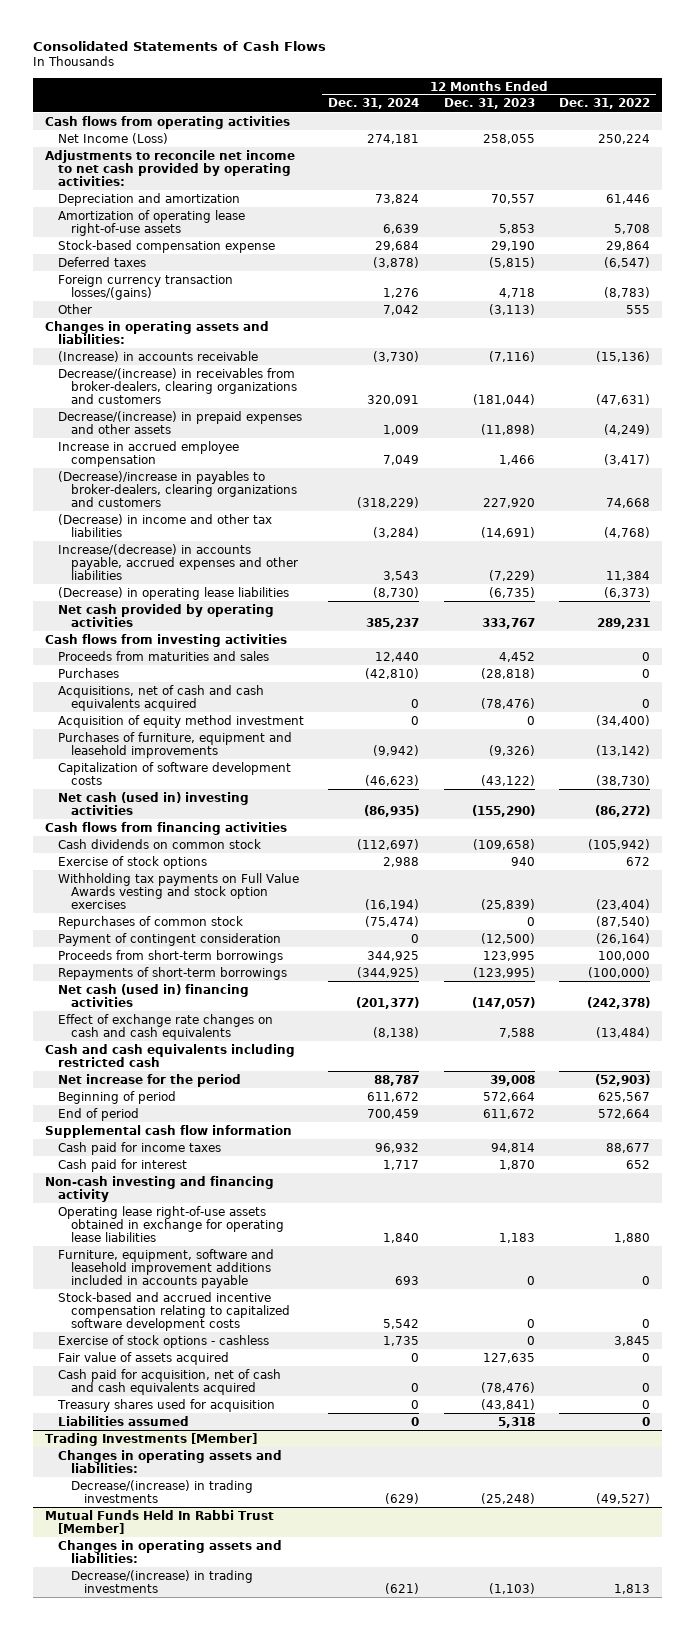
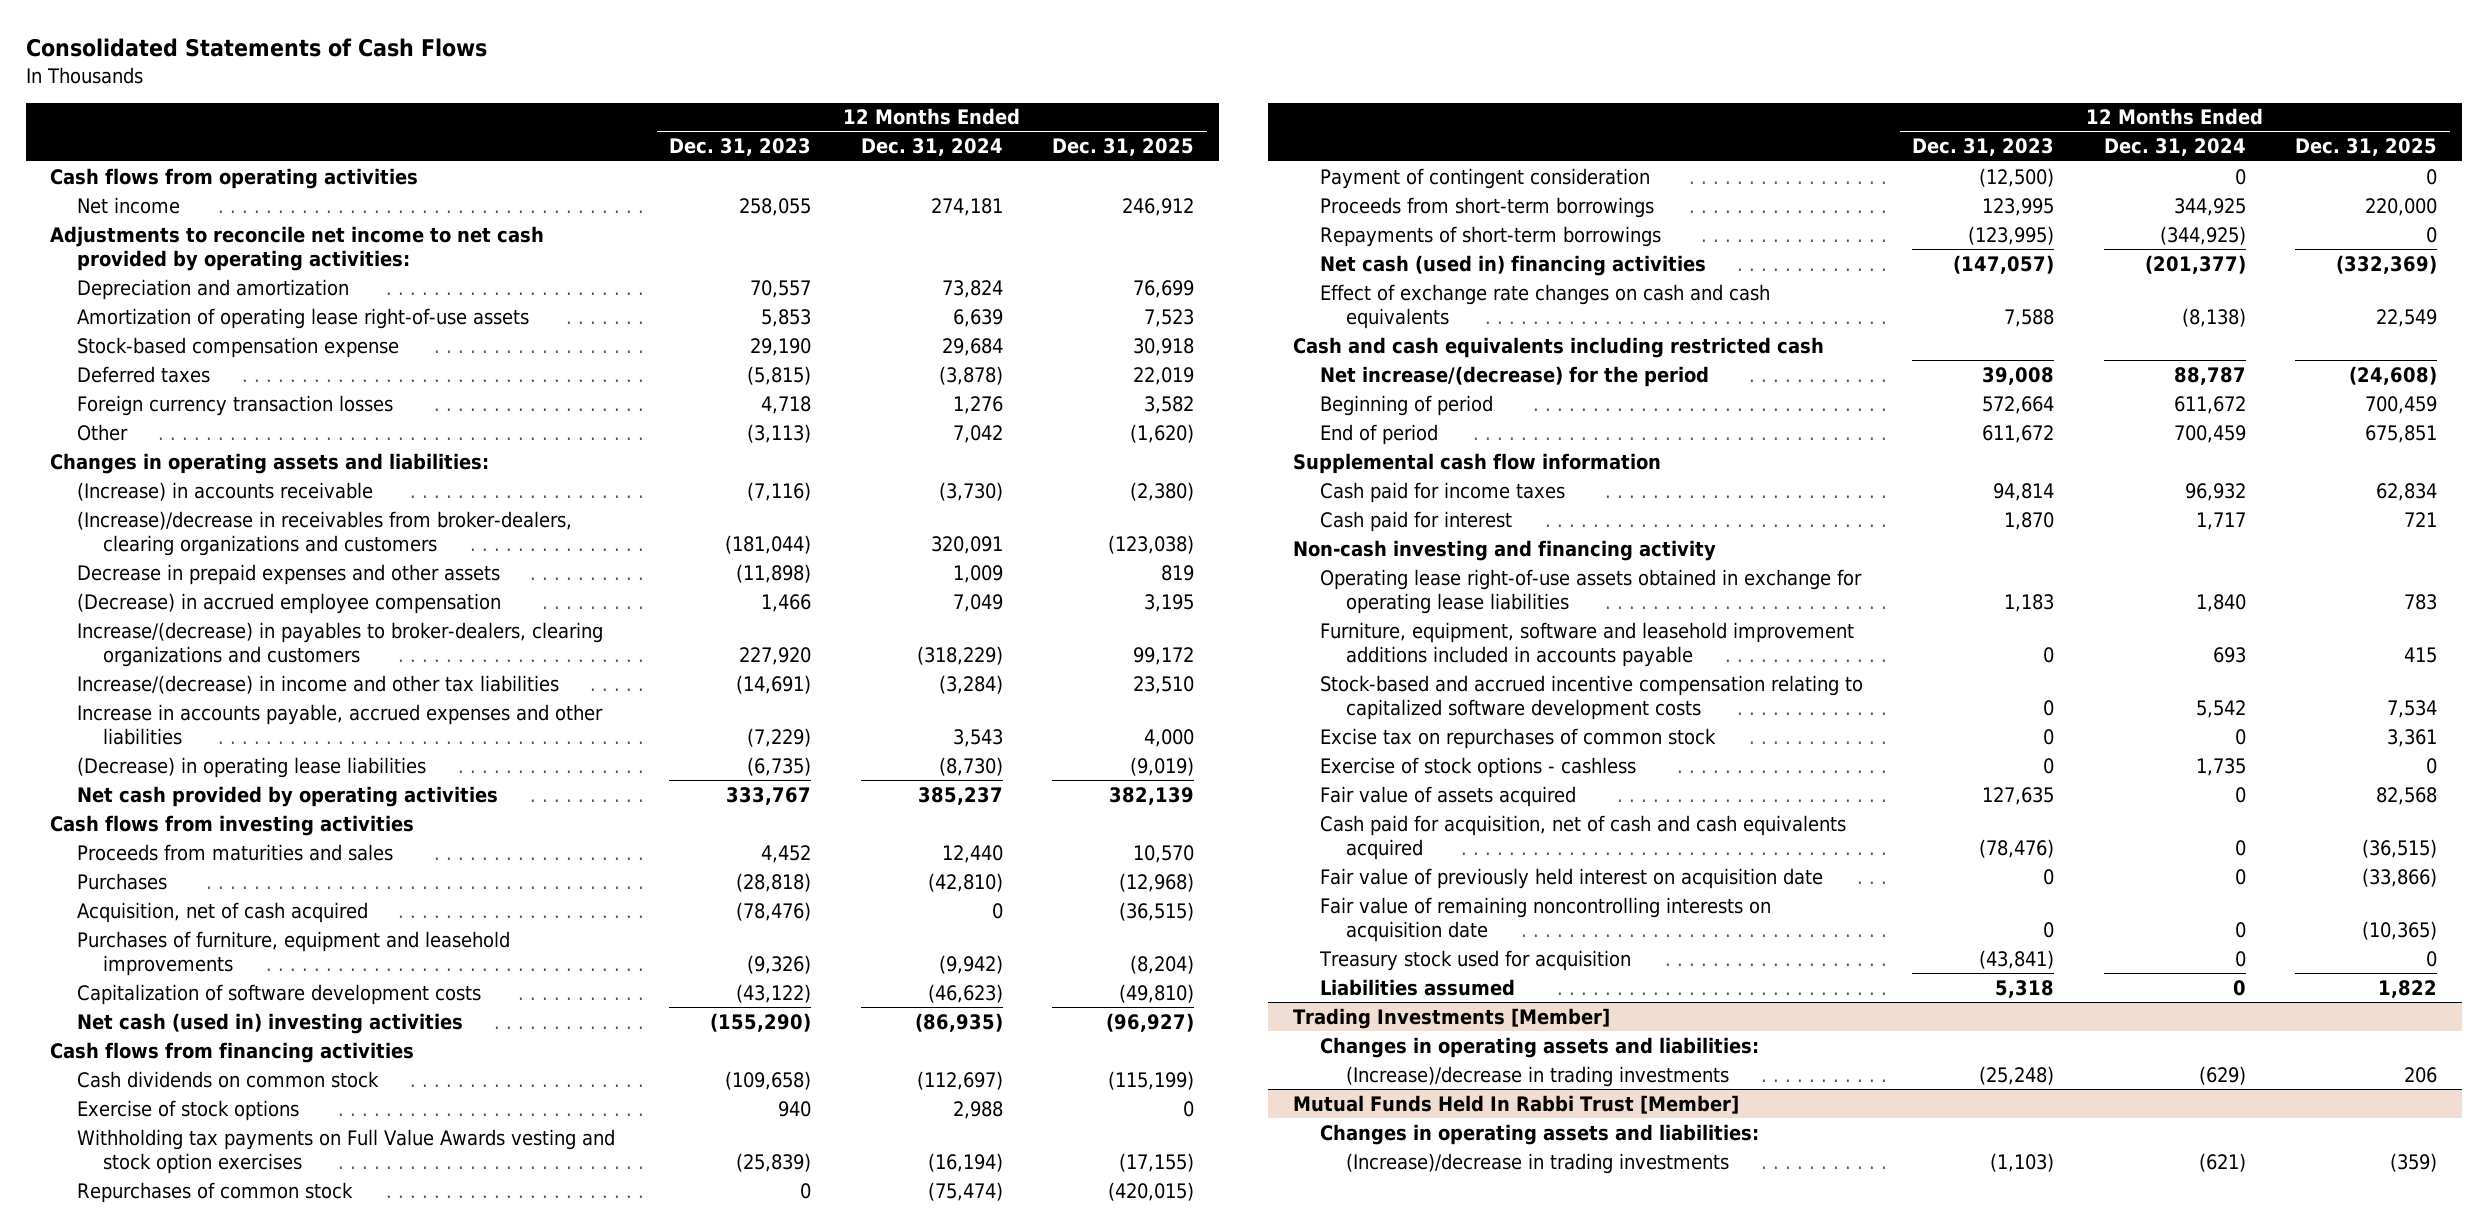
[558,98,650,110] Dec. 31, 2022 -> none
none -> [1052,138,1195,157] Dec. 31, 2025
[58,132,169,144] Net Income (Loss) -> [76,196,180,214] Net income
[58,274,234,300] Foreign currency transaction losses/(gains) -> [76,394,393,416] Foreign currency transaction losses
[58,367,297,405] Decrease/(increase) in receivables from broker-dealers, clearing organizations and customers -> [76,510,572,556] (Increase)/decrease in receivables from broker-dealers, clearing organizations and customers
[58,410,303,434] Decrease/(increase) in prepaid expenses and other assets -> [76,563,500,585] Decrease in prepaid expenses and other assets
[58,440,240,467] Increase in accrued employee compensation -> [76,592,501,614] (Decrease) in accrued employee compensation
[58,470,297,508] (Decrease)/increase in payables to broker-dealers, clearing organizations and customers -> [76,621,603,667] Increase/(decrease) in payables to broker-dealers, clearing organizations and customers
[58,513,273,537] (Decrease) in income and other tax liabilities -> [76,674,559,694] Increase/(decrease) in income and other tax liabilities
[58,543,298,581] Increase/(decrease) in accounts payable, accrued expenses and other liabilities -> [76,703,603,745] Increase in accounts payable, accrued expenses and other liabilities
[58,714,305,728] Acquisition of equity method investment -> none
[58,684,265,711] Acquisitions, net of cash and cash equivalents acquired -> [76,901,368,923] Acquisition, net of cash acquired
[58,1073,242,1087] Net increase for the period -> [1319,365,1709,387] Net increase/(decrease) for the period
none -> [1319,727,1716,749] Excise tax on repurchases of common stock
none -> [1319,867,1823,889] Fair value of previously held interest on acquisition date
none -> [1319,896,1771,942] Fair value of remaining noncontrolling interests on acquisition date
[57,1398,276,1412] Treasury shares used for acquisition -> [1318,949,1631,971] Treasury stock used for acquisition
[70,1479,253,1503] Decrease/(increase) in trading investments -> [1345,1065,1729,1087] (Increase)/decrease in trading investments
[70,1569,253,1593] Decrease/(increase) in trading investments -> [1345,1152,1729,1174] (Increase)/decrease in trading investments

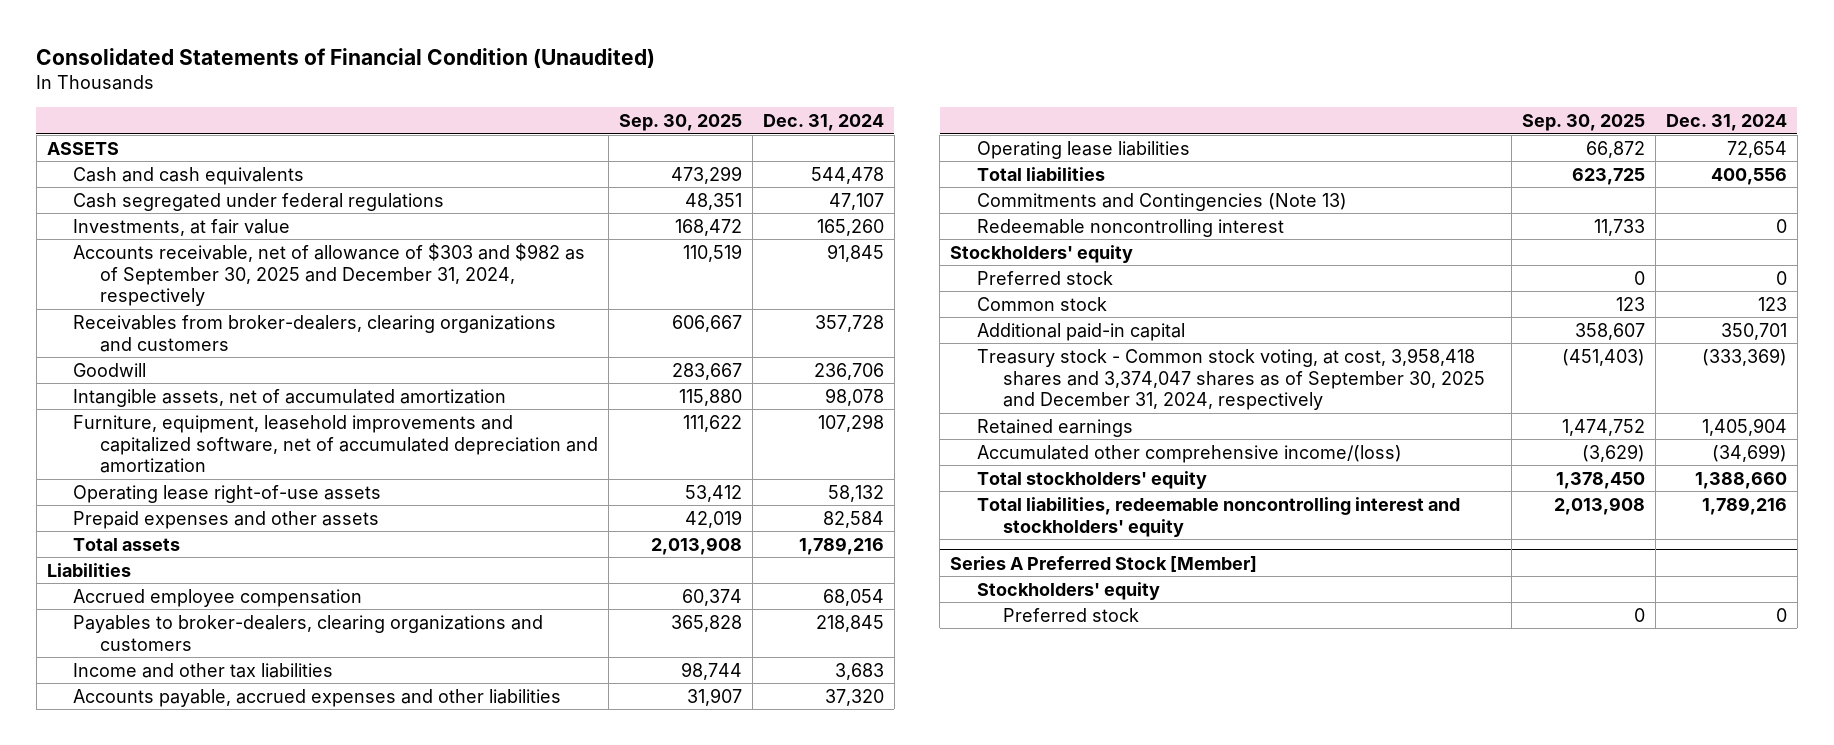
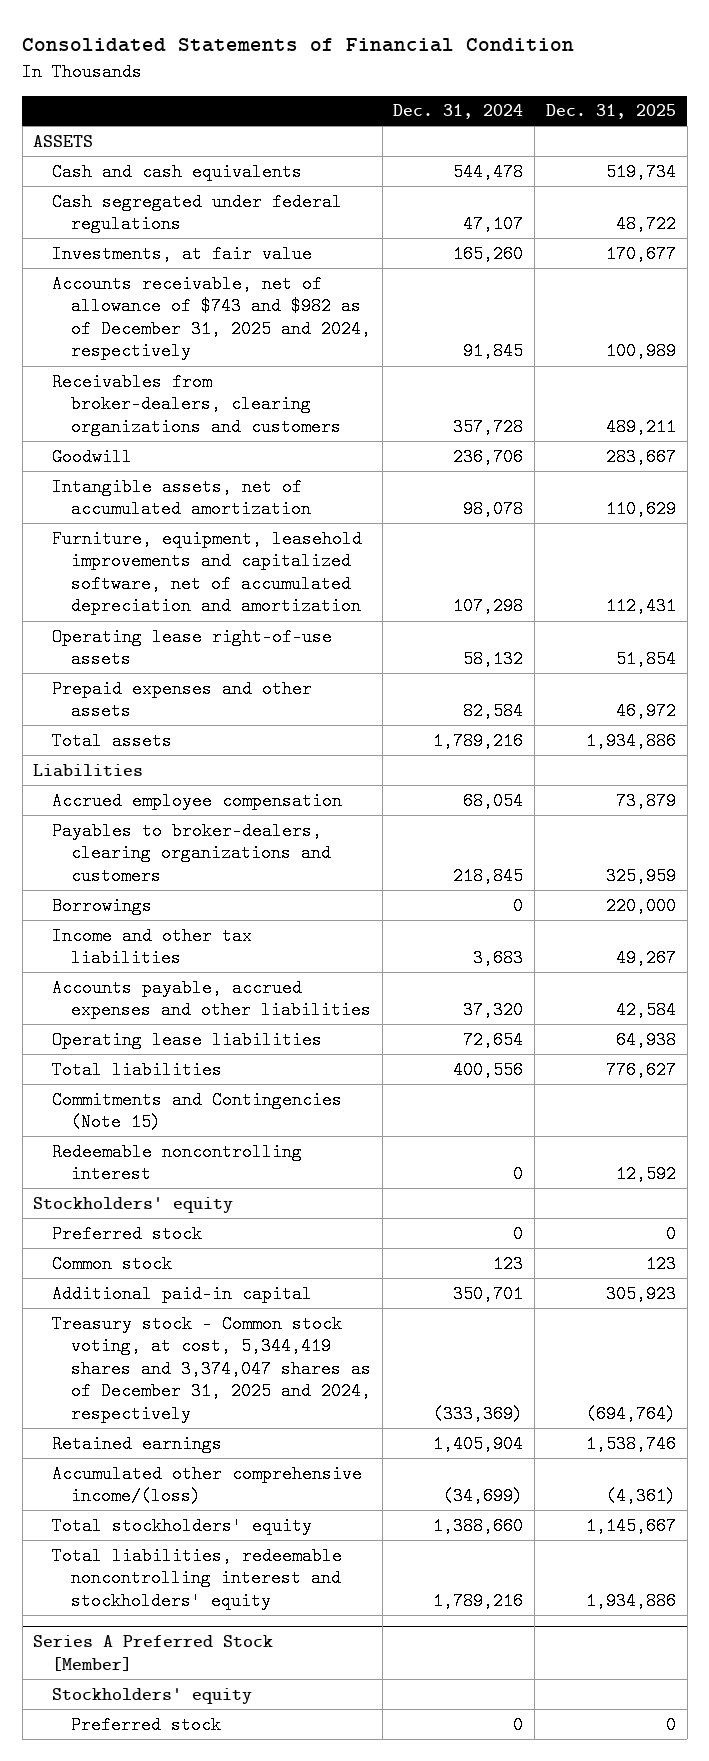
[36,47,656,68] Consolidated Statements of Financial Condition (Unaudited) -> [22,38,575,53] Consolidated Statements of Financial Condition
[618,114,742,132] Sep. 30, 2025 -> none
none -> [545,104,676,120] Dec. 31, 2025
[73,242,586,307] Accounts receivable, net of allowance of $303 and $982 as of September 30, 2025 and December 31, 2024, respectively -> [52,274,371,361] Accounts receivable, net of allowance of $743 and $982 as of December 31, 2025 and 2024, respectively
none -> [52,896,153,915] Borrowings
[976,192,1347,211] Commitments and Contingencies (Note 13) -> [52,1090,343,1132] Commitments and Contingencies (Note 15)
[976,347,1486,411] Treasury stock - Common stock voting, at cost, 3,958,418 shares and 3,374,047 shares as of September 30, 2025 and December 31, 2024, respectively -> [52,1314,371,1423] Treasury stock - Common stock voting, at cost, 5,344,419 shares and 3,374,047 shares as of December 31, 2025 and 2024, respectively

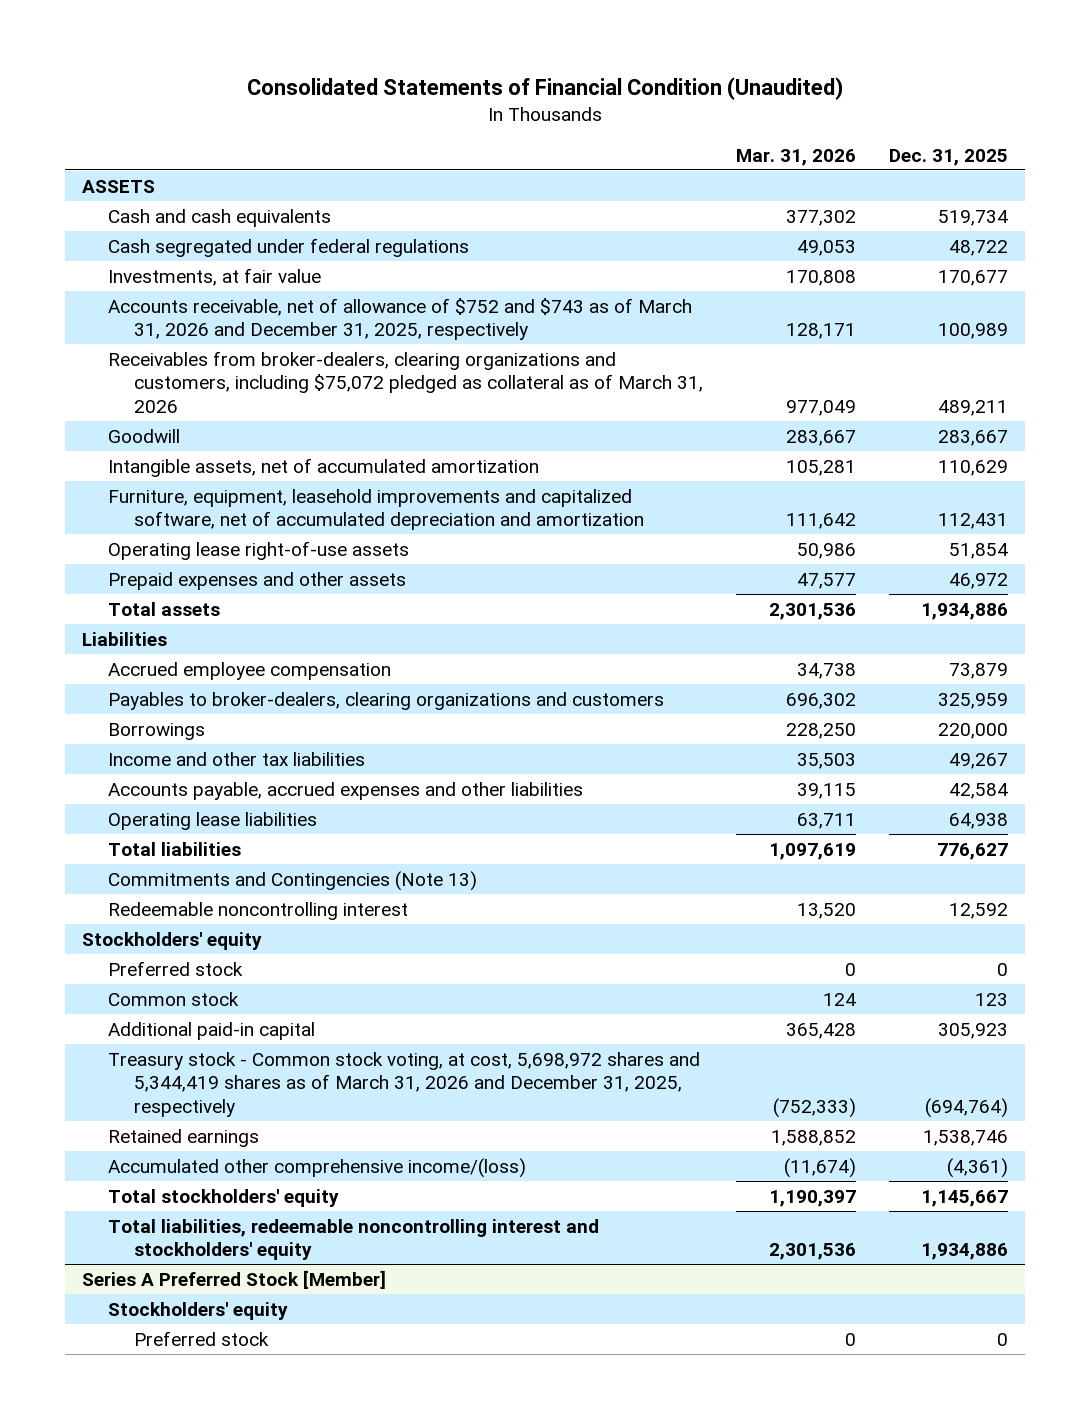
[22,38,575,53] Consolidated Statements of Financial Condition -> [247,76,844,100] Consolidated Statements of Financial Condition (Unaudited)
[393,104,524,120] Dec. 31, 2024 -> none
none -> [736,148,857,166] Mar. 31, 2026
[52,274,371,361] Accounts receivable, net of allowance of $743 and $982 as of December 31, 2025 and 2024, respectively -> [107,297,692,341] Accounts receivable, net of allowance of $752 and $743 as of March 31, 2026 and December 31, 2025, respectively
[52,372,341,436] Receivables from broker-dealers, clearing organizations and customers -> [107,350,704,413] Receivables from broker-dealers, clearing organizations and customers, including $75,072 pledged as collateral as of March 31, 2026
[52,1090,343,1132] Commitments and Contingencies (Note 15) -> [107,870,477,891] Commitments and Contingencies (Note 13)
[52,1314,371,1423] Treasury stock - Common stock voting, at cost, 5,344,419 shares and 3,374,047 shares as of December 31, 2025 and 2024, respectively -> [107,1051,700,1117] Treasury stock - Common stock voting, at cost, 5,698,972 shares and 5,344,419 shares as of March 31, 2026 and December 31, 2025, respectively

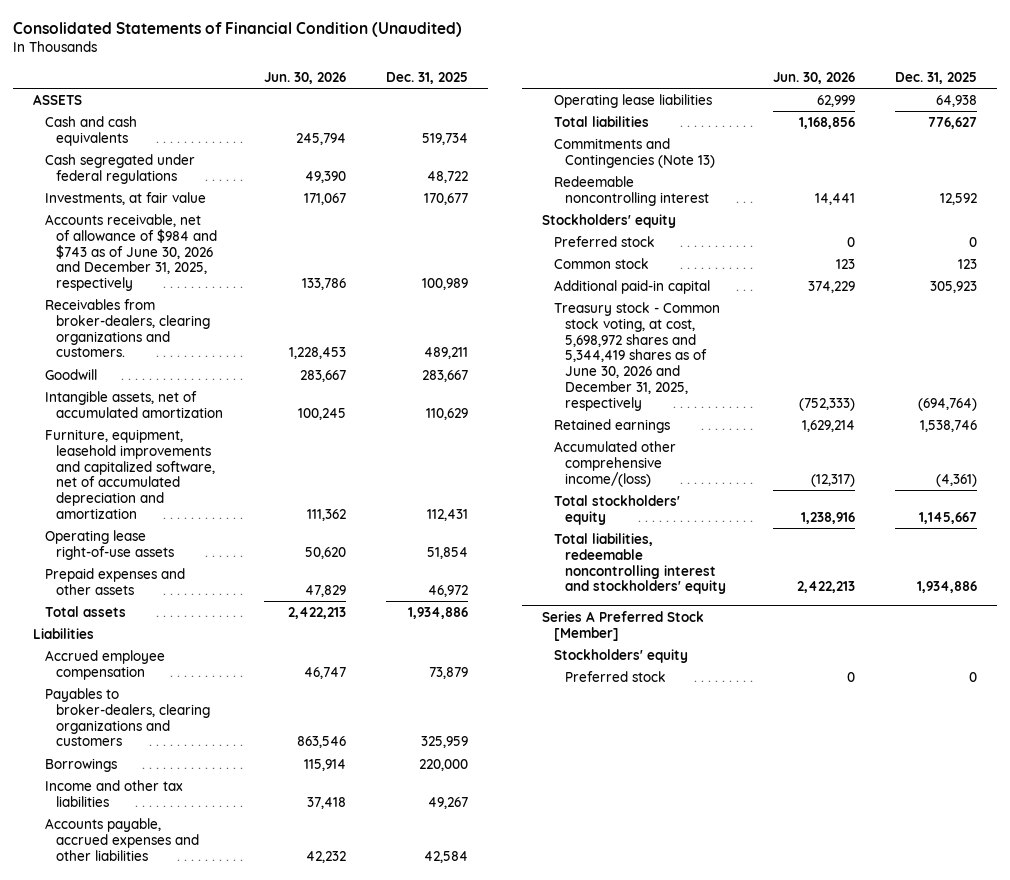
[736,148,857,166] Mar. 31, 2026 -> none
none -> [263,71,346,84] Jun. 30, 2026
[107,297,692,341] Accounts receivable, net of allowance of $752 and $743 as of March 31, 2026 and December 31, 2025, respectively -> [44,213,218,292] Accounts receivable, net of allowance of $984 and $743 as of June 30, 2026 and December 31, 2025, respectively
[107,350,704,413] Receivables from broker-dealers, clearing organizations and customers, including $75,072 pledged as collateral as of March 31, 2026 -> [44,298,211,358] Receivables from broker-dealers, clearing organizations and customers.
[107,1051,700,1117] Treasury stock - Common stock voting, at cost, 5,698,972 shares and 5,344,419 shares as of March 31, 2026 and December 31, 2025, respectively -> [553,301,720,411] Treasury stock - Common stock voting, at cost, 5,698,972 shares and 5,344,419 shares as of June 30, 2026 and December 31, 2025, respectively

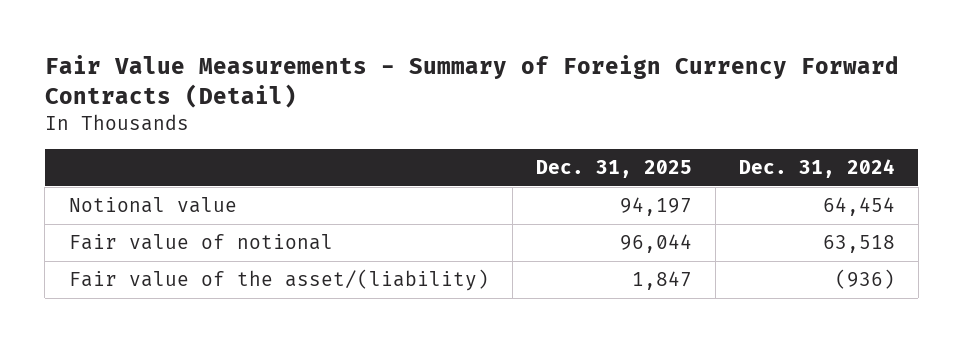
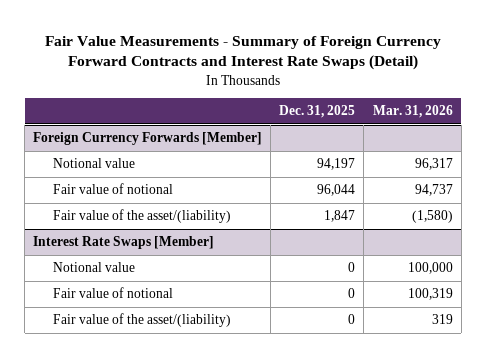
[44,55,899,108] Fair Value Measurements - Summary of Foreign Currency Forward Contracts (Detail) -> [44,35,441,71] Fair Value Measurements - Summary of Foreign Currency Forward Contracts and Interest Rate Swaps (Detail)
[738,158,895,178] Dec. 31, 2024 -> none
none -> [372,105,453,119] Mar. 31, 2026
none -> [33,132,263,146] Foreign Currency Forwards [Member]
none -> [33,236,215,250] Interest Rate Swaps [Member]
none -> [52,262,135,273] Notional value
none -> [52,287,173,299] Fair value of notional
none -> [52,313,231,328] Fair value of the asset/(liability)

